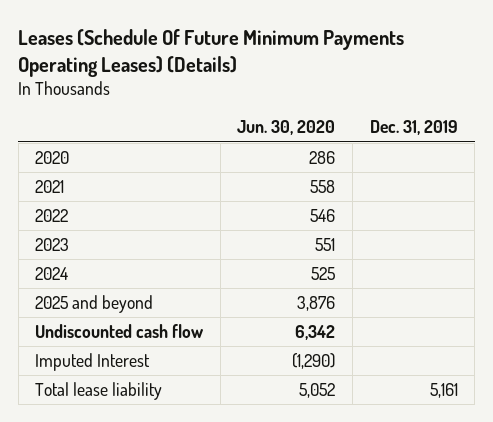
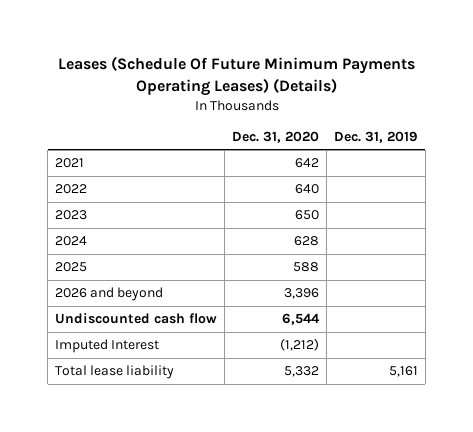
[237,120,336,136] Jun. 30, 2020 -> none
none -> [232,130,320,143] Dec. 31, 2020
[35,150,70,164] 2020 -> none
none -> [55,262,88,273] 2025
[35,294,154,313] 2025 and beyond -> [55,287,164,302] 2026 and beyond

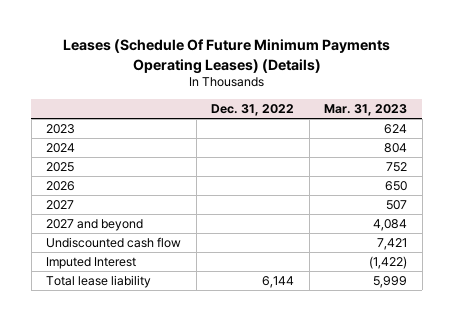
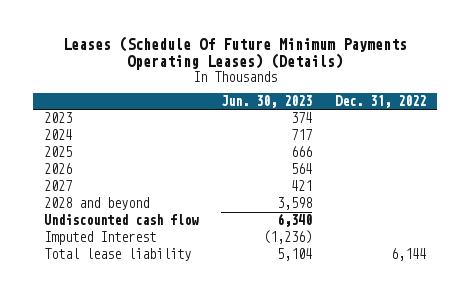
[324,103,408,116] Mar. 31, 2023 -> none
none -> [221,94,313,108] Jun. 30, 2023
[46,219,144,232] 2027 and beyond -> [44,197,150,211] 2028 and beyond

